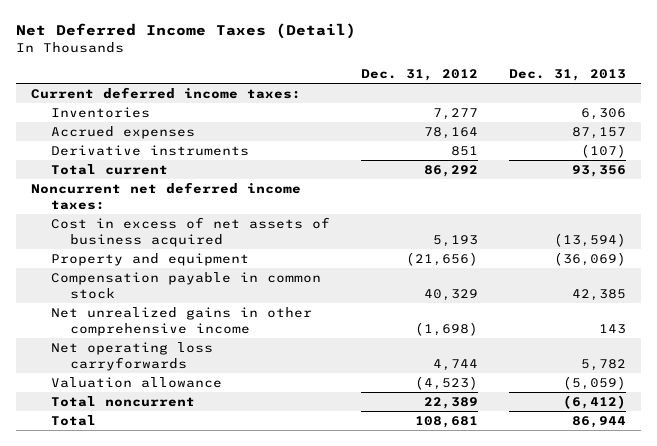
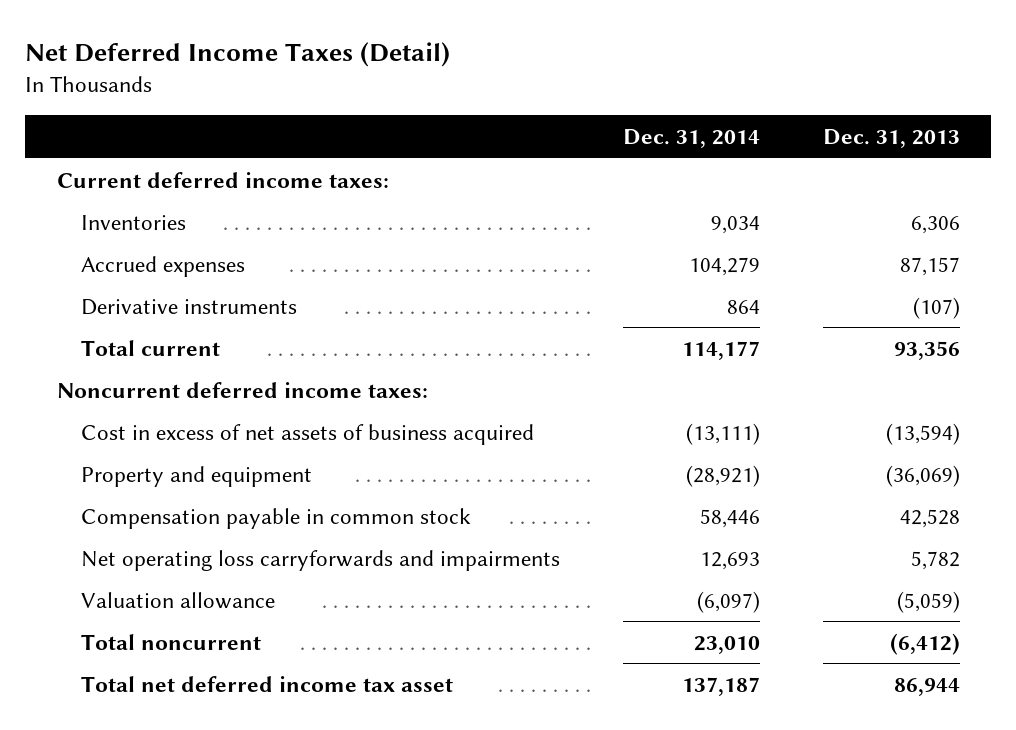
[360,69,478,82] Dec. 31, 2012 -> none
none -> [622,128,760,148] Dec. 31, 2014
[31,182,302,210] Noncurrent net deferred income taxes: -> [56,381,428,398] Noncurrent deferred income taxes:
[50,307,312,336] Net unrealized gains in other comprehensive income -> none
[571,288,626,301] 42,385 -> [899,508,960,528] 42,528
[50,342,213,371] Net operating loss carryforwards -> [80,549,560,571] Net operating loss carryforwards and impairments
[50,415,96,427] Total -> [80,675,453,692] Total net deferred income tax asset

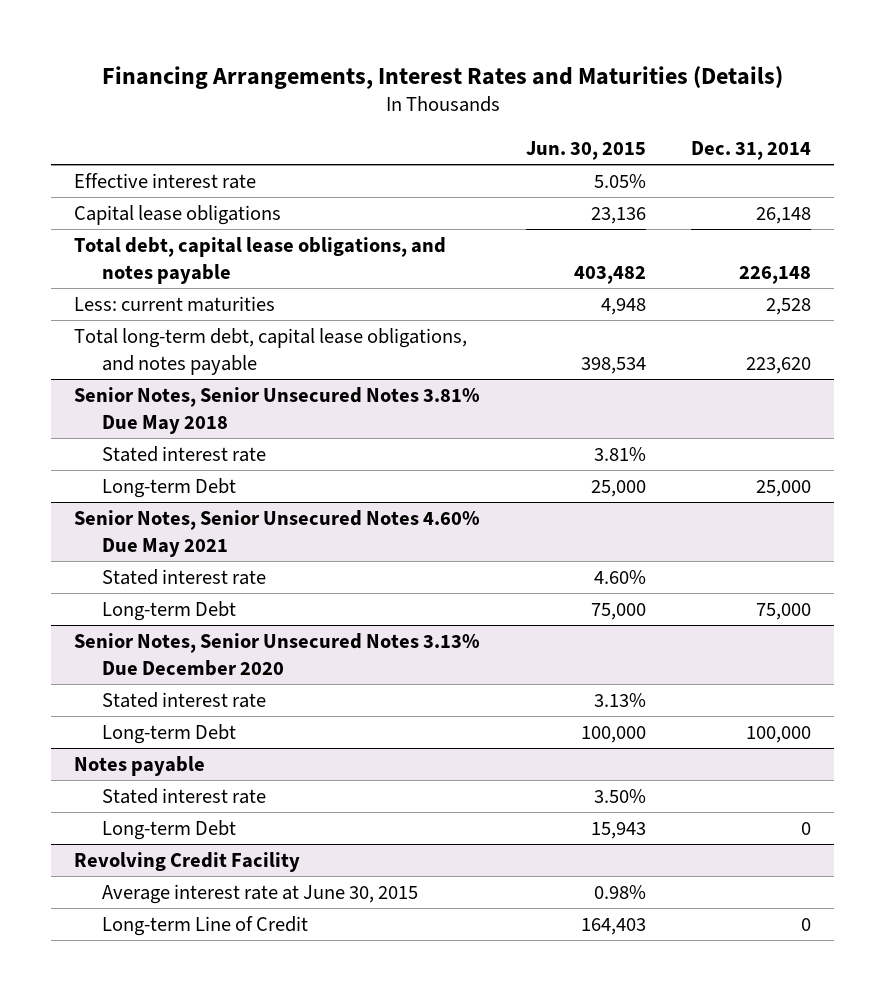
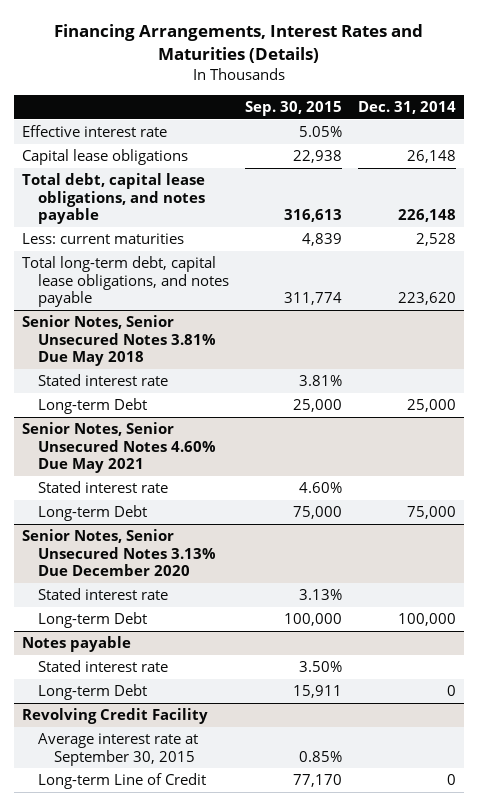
[525,141,646,161] Jun. 30, 2015 -> none
none -> [245,100,343,116] Sep. 30, 2015
[101,883,418,904] Average interest rate at June 30, 2015 -> [38,733,199,766] Average interest rate at September 30, 2015

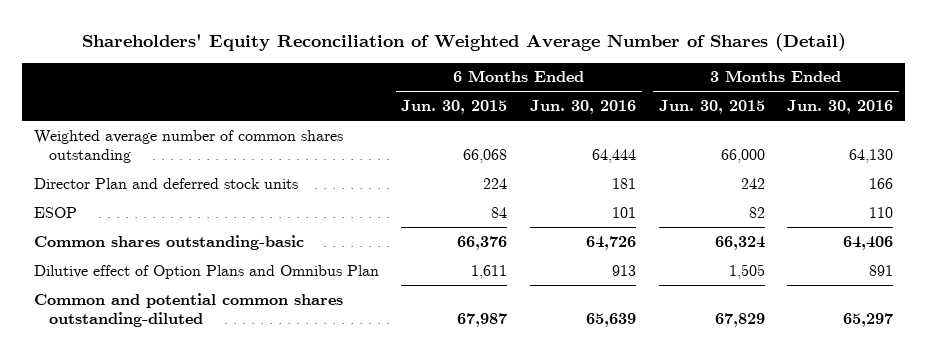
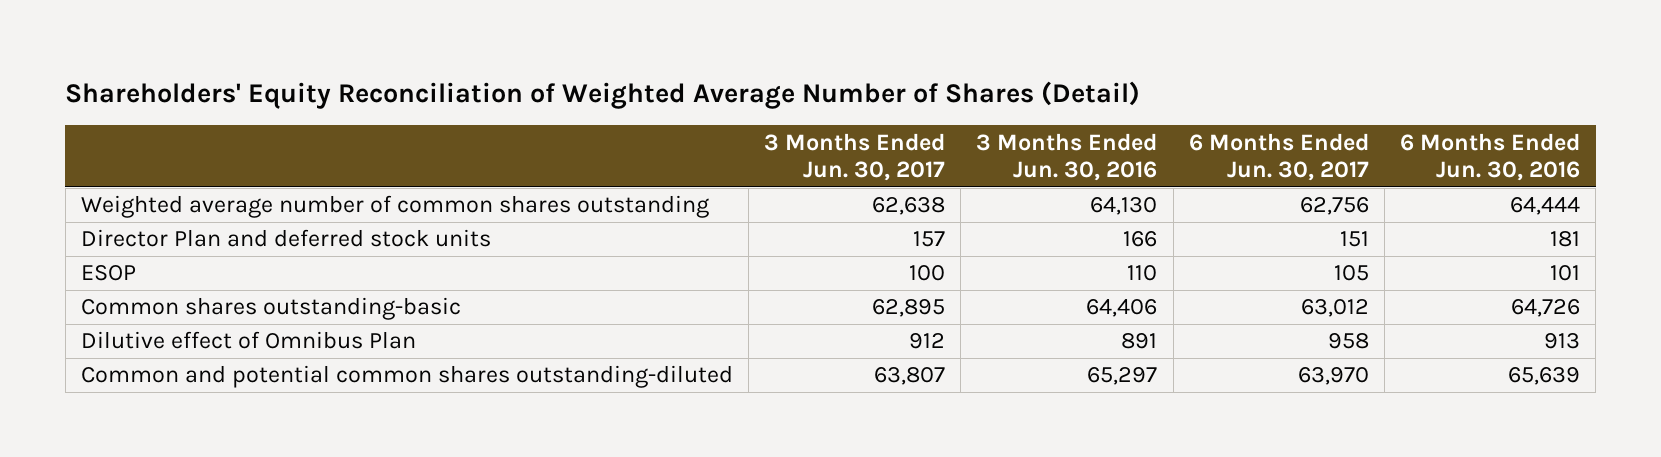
[401,100,508,115] Jun. 30, 2015 -> none
[658,100,765,115] Jun. 30, 2015 -> none
none -> [764,132,946,182] 3 Months Ended Jun. 30, 2017
none -> [1188,132,1369,182] 6 Months Ended Jun. 30, 2017
[33,264,379,279] Dilutive effect of Option Plans and Omnibus Plan -> [80,331,416,350] Dilutive effect of Omnibus Plan

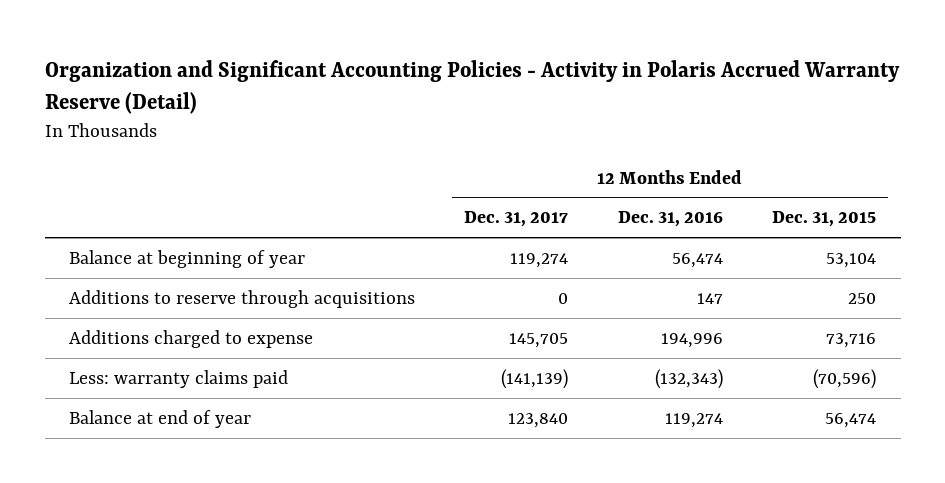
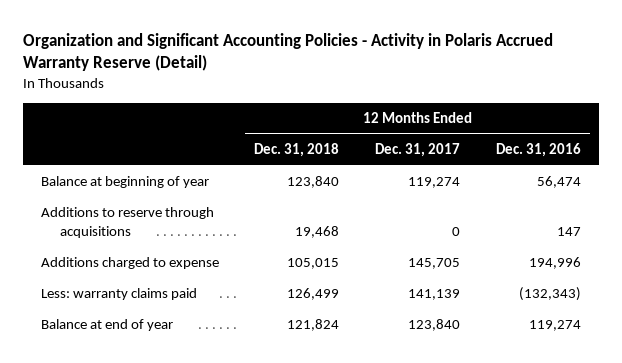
[771,211,876,228] Dec. 31, 2015 -> none
none -> [254,143,340,158] Dec. 31, 2018
[501,368,569,389] (141,139) -> [408,289,461,301] 141,139

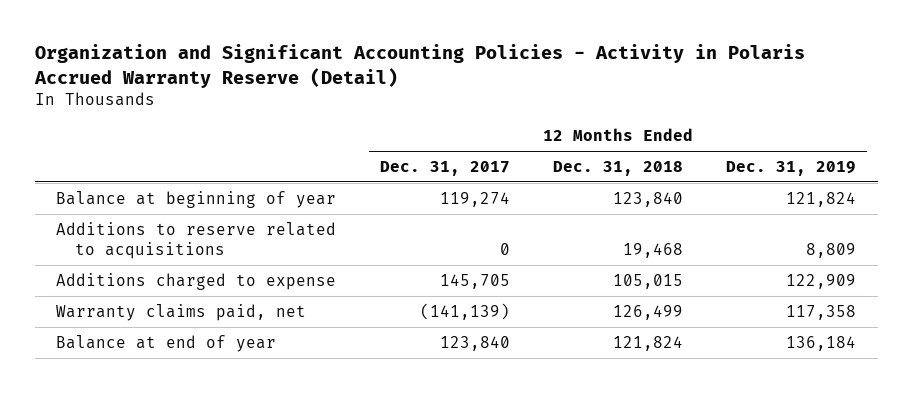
[496,143,582,158] Dec. 31, 2016 -> none
none -> [725,160,856,176] Dec. 31, 2019
[40,207,214,239] Additions to reserve through acquisitions -> [56,221,337,259] Additions to reserve related to acquisitions
[40,288,197,301] Less: warranty claims paid -> [56,303,307,321] Warranty claims paid, net
[408,289,461,301] 141,139 -> [419,302,510,320] (141,139)

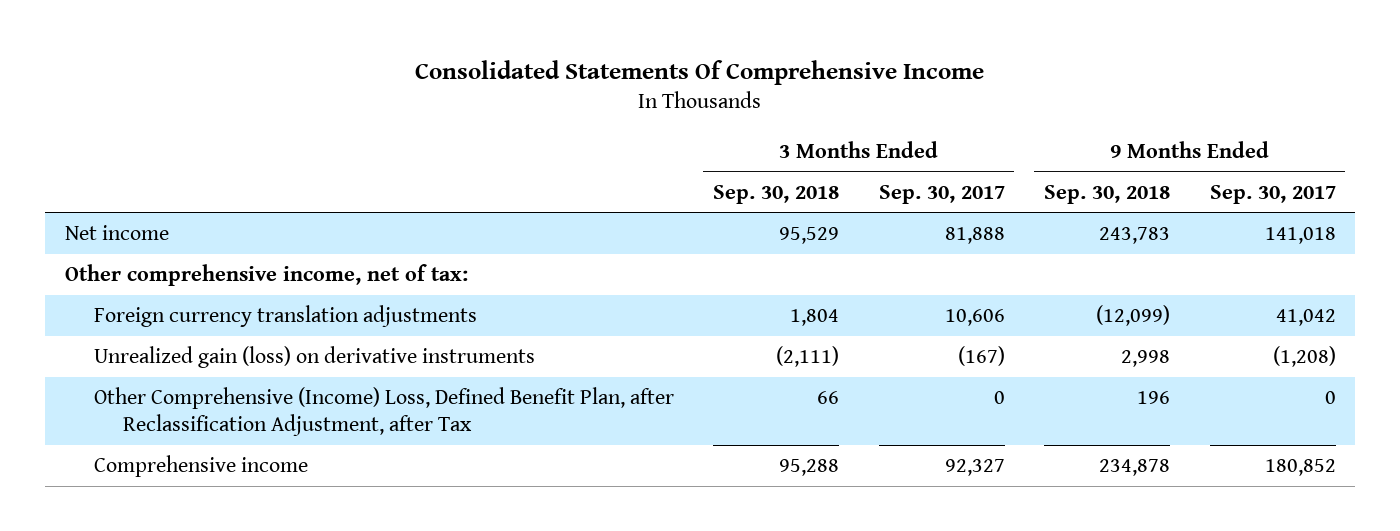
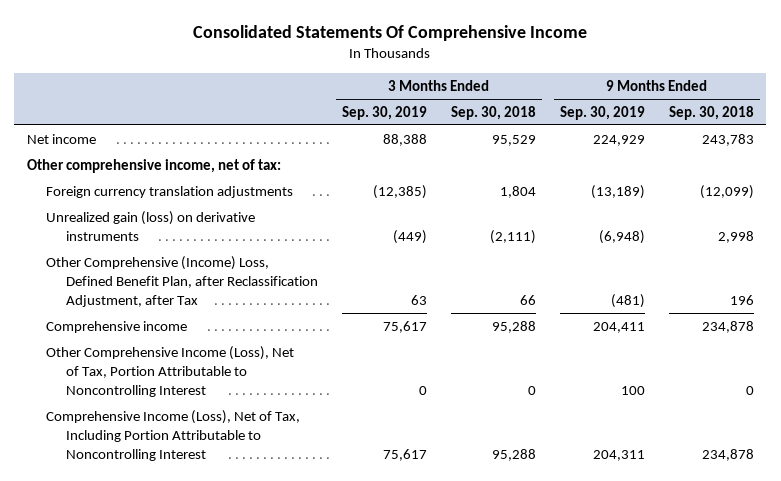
[878,184,1005,204] Sep. 30, 2017 -> none
[1209,184,1336,204] Sep. 30, 2017 -> none
none -> [342,105,428,120] Sep. 30, 2019
none -> [560,105,646,120] Sep. 30, 2019
none -> [46,345,295,398] Other Comprehensive Income (Loss), Net of Tax, Portion Attributable to Noncontrolling Interest
none -> [46,409,301,462] Comprehensive Income (Loss), Net of Tax, Including Portion Attributable to Noncontrolling Interest

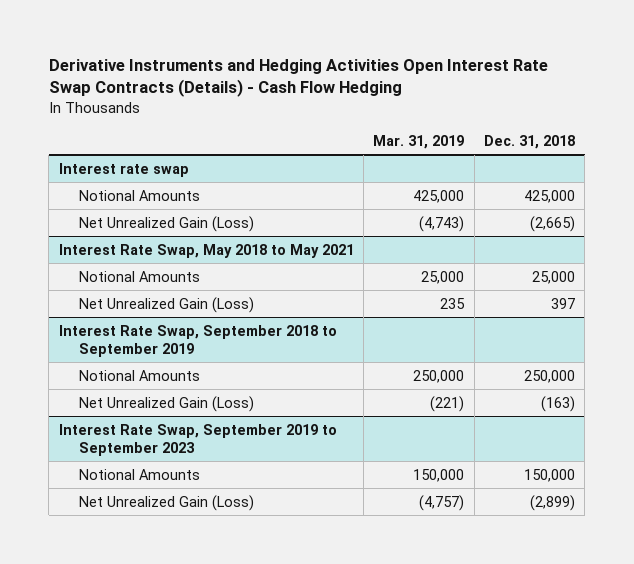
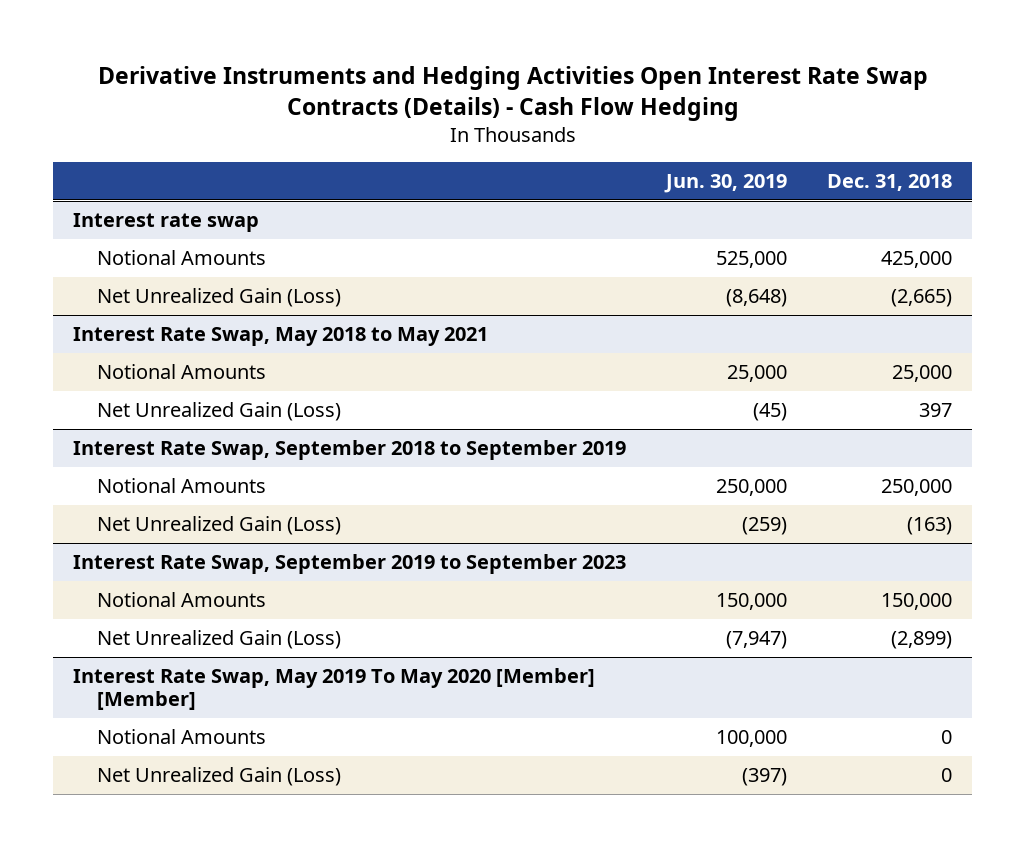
[373,134,465,149] Mar. 31, 2019 -> none
none -> [664,173,788,193] Jun. 30, 2019
none -> [73,668,596,711] Interest Rate Swap, May 2019 To May 2020 [Member] [Member]
none -> [96,729,266,745] Notional Amounts
none -> [96,767,341,787] Net Unrealized Gain (Loss)

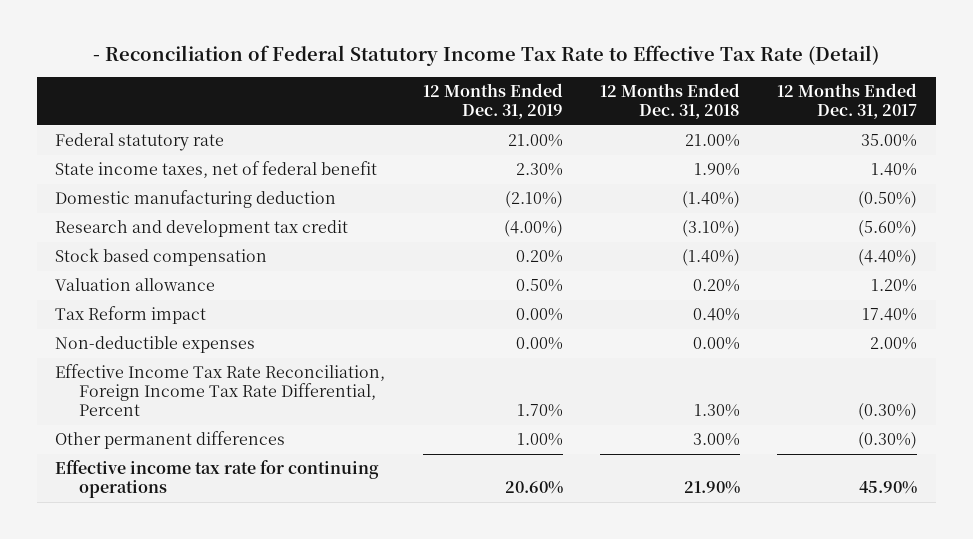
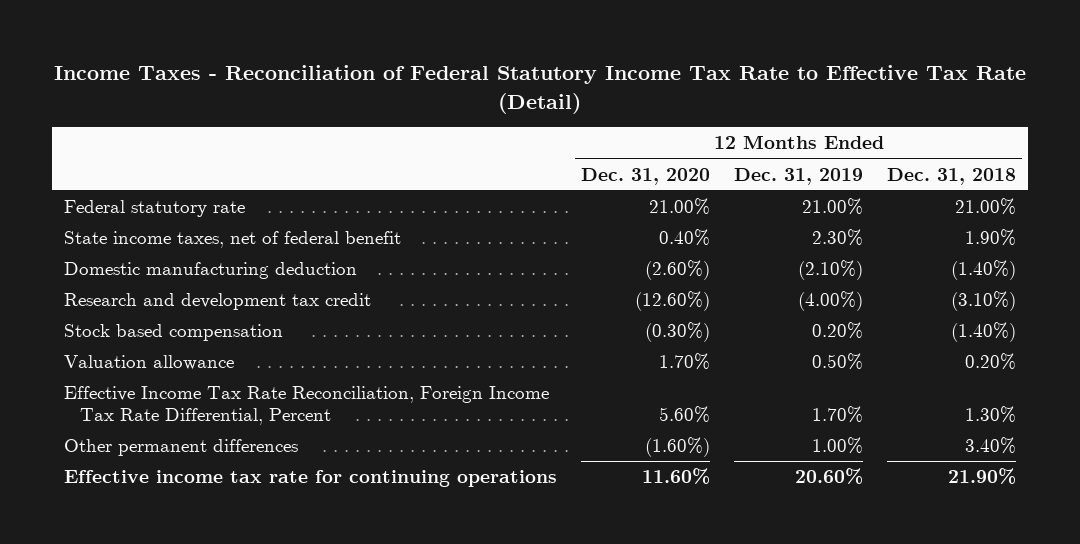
[93,45,880,67] - Reconciliation of Federal Statutory Income Tax Rate to Effective Tax Rate (Detail) -> [54,65,1027,115] Income Taxes - Reconciliation of Federal Statutory Income Tax Rate to Effective Tax Rate (Detail)
[777,83,918,120] 12 Months Ended Dec. 31, 2017 -> none
none -> [581,167,711,185] Dec. 31, 2020
[55,306,207,325] Tax Reform impact -> none
[55,336,256,354] Non-deductible expenses -> none
[693,433,741,447] 3.00% -> [965,436,1017,454] 3.40%

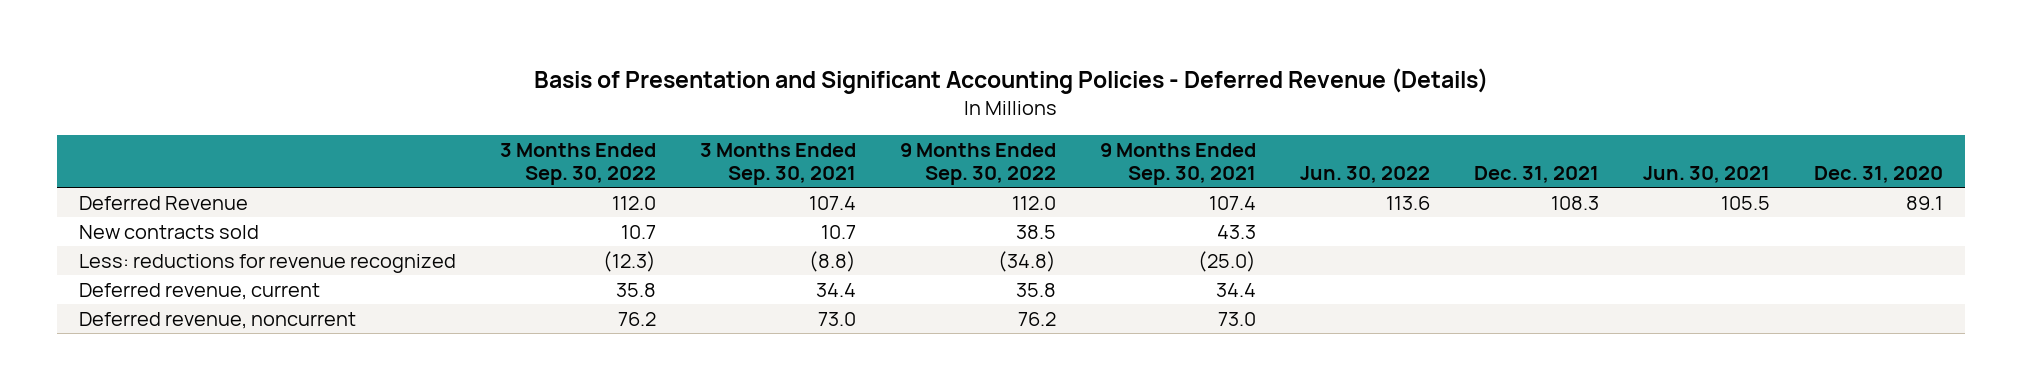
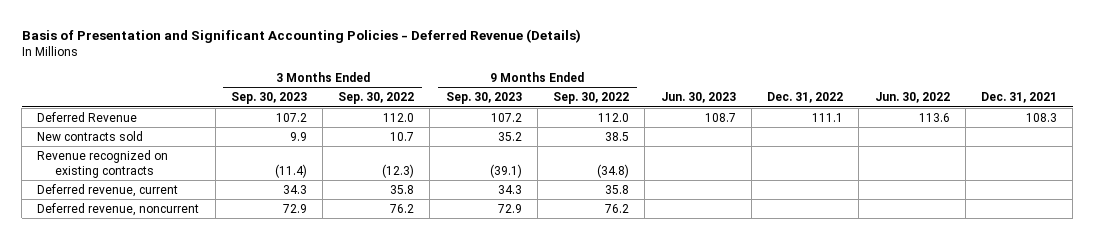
[700,142,857,185] 3 Months Ended Sep. 30, 2021 -> none
[1100,142,1257,185] 9 Months Ended Sep. 30, 2021 -> none
[1643,165,1771,183] Jun. 30, 2021 -> none
[1814,165,1944,183] Dec. 31, 2020 -> none
none -> [230,92,307,105] Sep. 30, 2023
none -> [445,92,522,105] Sep. 30, 2023
none -> [660,92,736,104] Jun. 30, 2023
none -> [767,92,844,104] Dec. 31, 2022
[79,253,457,273] Less: reductions for revenue recognized -> [37,149,169,178] Revenue recognized on existing contracts

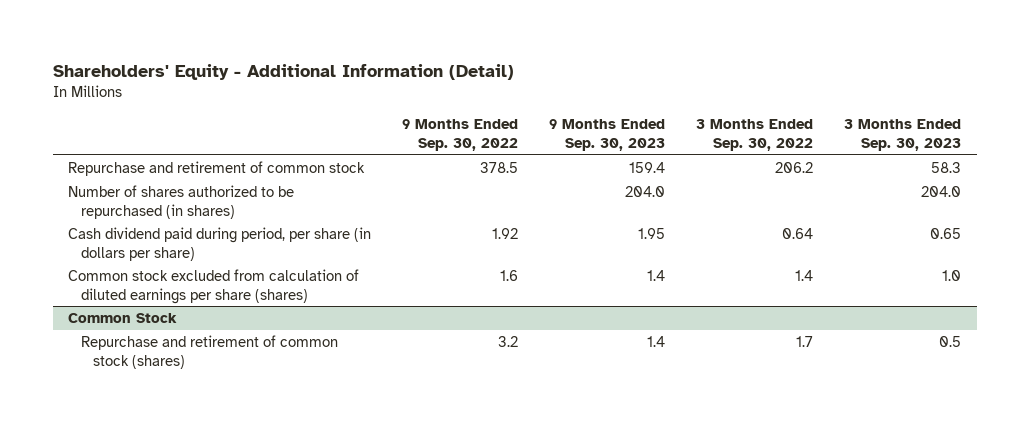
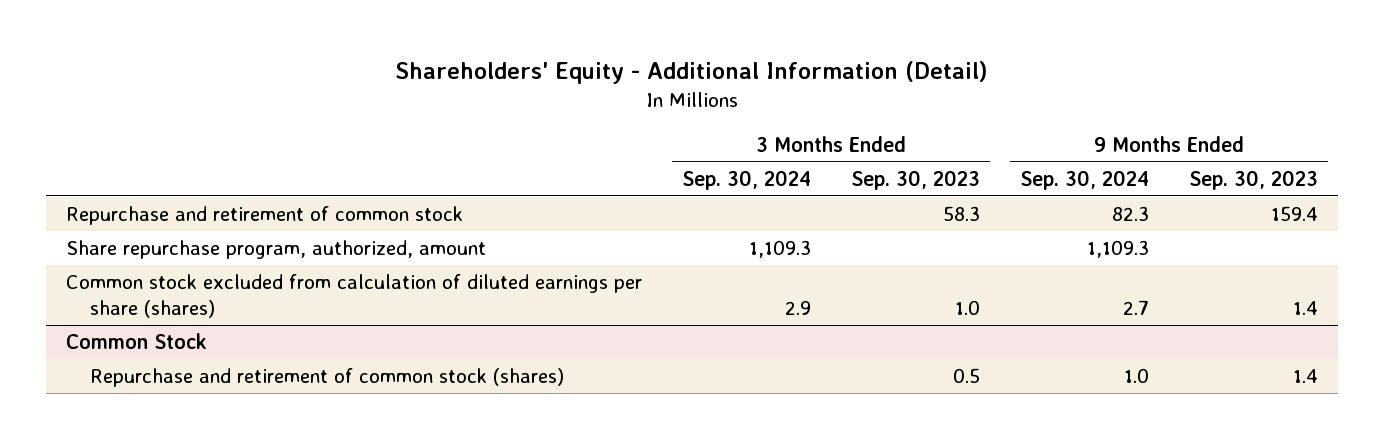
[402,119,519,151] 9 Months Ended Sep. 30, 2022 -> none
[696,119,814,151] 3 Months Ended Sep. 30, 2022 -> none
none -> [682,169,812,190] Sep. 30, 2024
none -> [1020,169,1150,190] Sep. 30, 2024
[68,185,295,219] Number of shares authorized to be repurchased (in shares) -> none
[68,227,372,261] Cash dividend paid during period, per share (in dollars per share) -> none
none -> [66,240,487,260] Share repurchase program, authorized, amount

